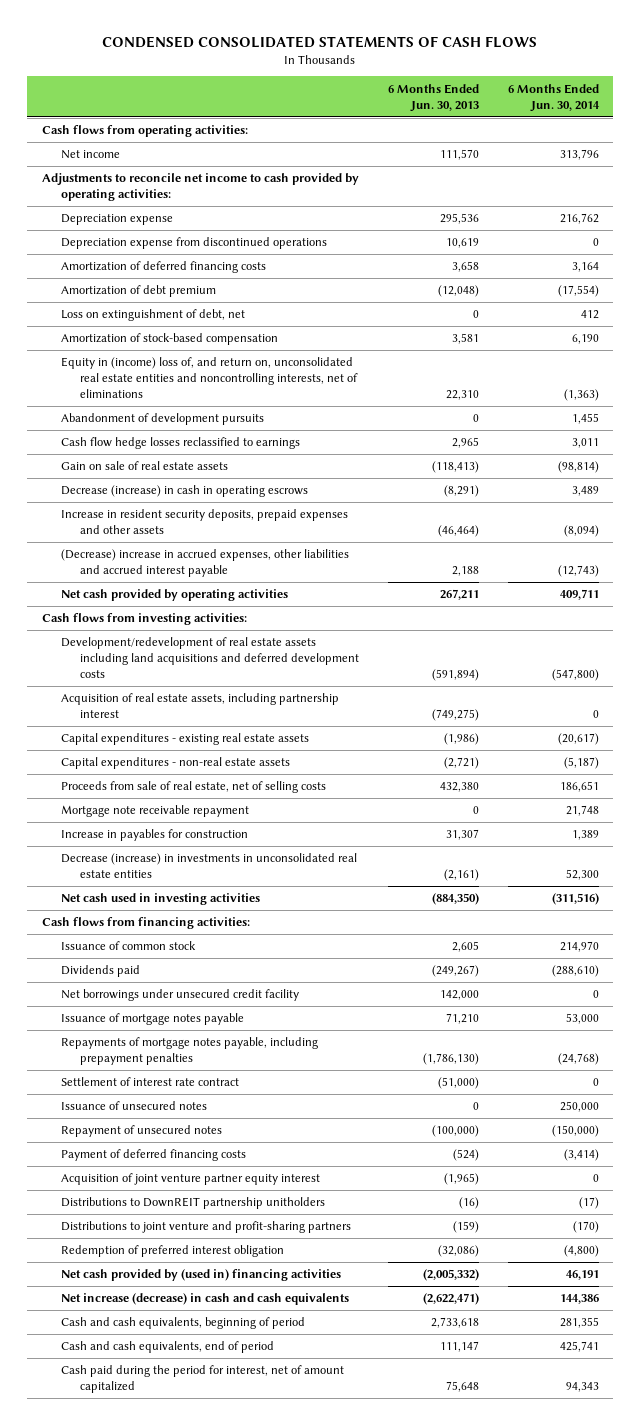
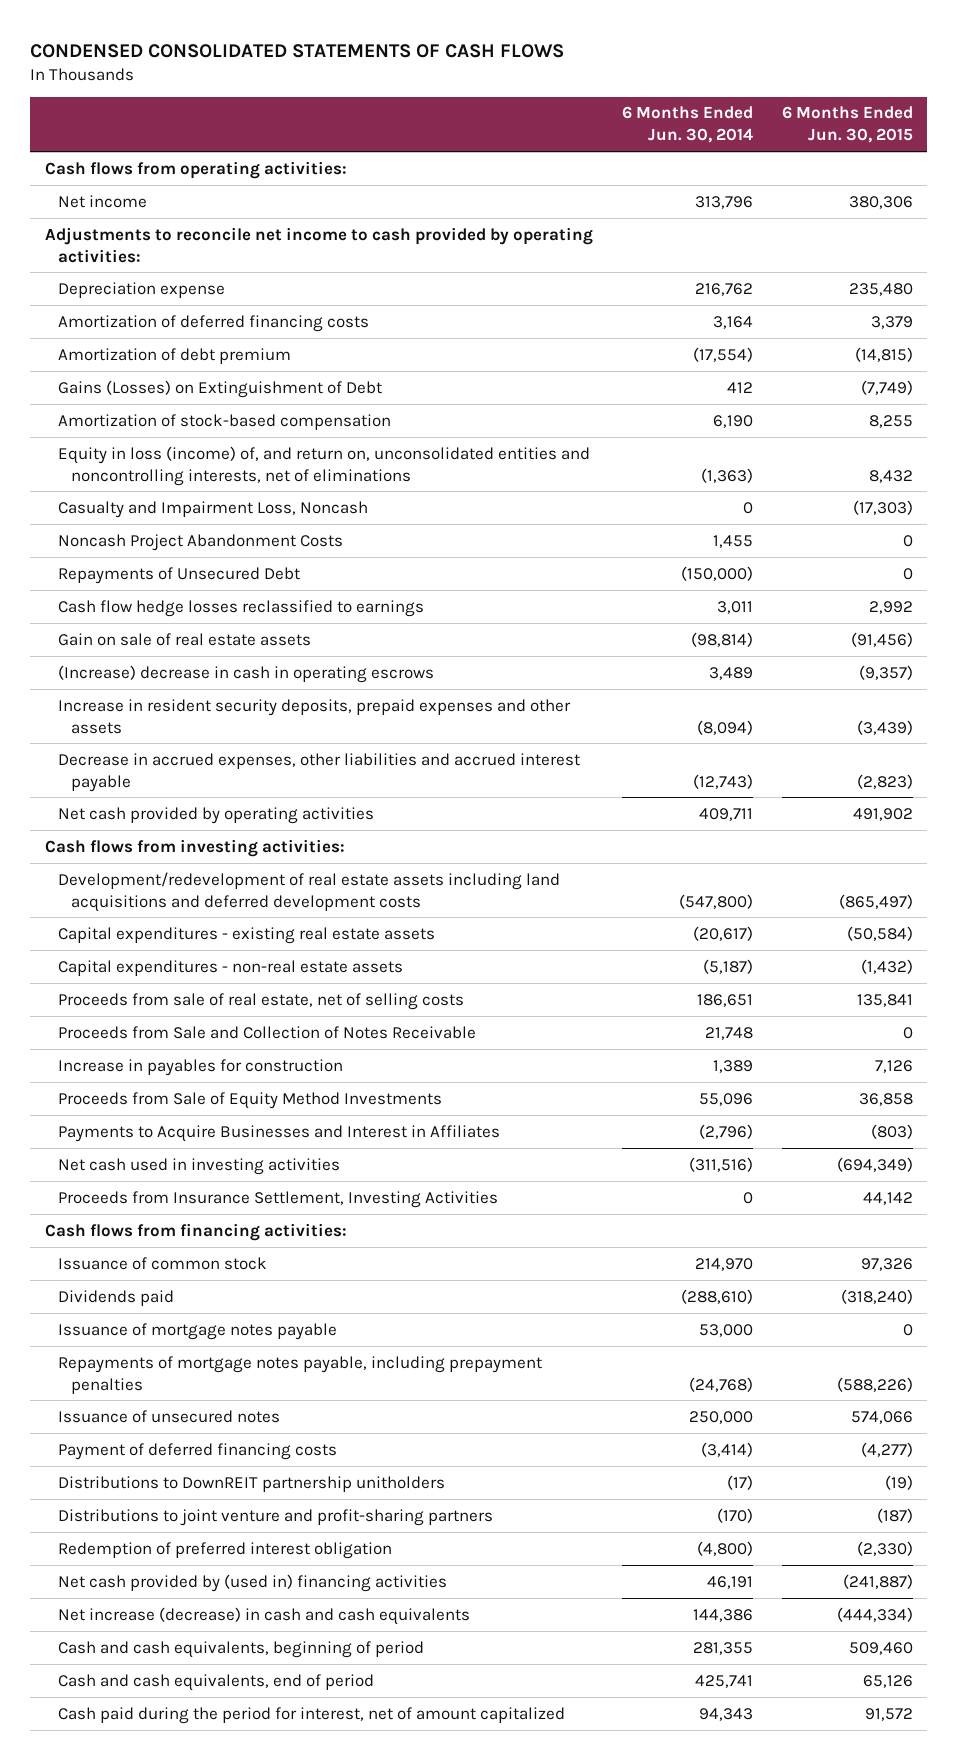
[388,83,480,112] 6 Months Ended Jun. 30, 2013 -> none
none -> [781,106,913,144] 6 Months Ended Jun. 30, 2015
[61,237,328,250] Depreciation expense from discontinued operations -> none
[61,309,246,322] Loss on extinguishment of debt, net -> [57,379,382,398] Gains (Losses) on Extinguishment of Debt
[61,357,359,399] Equity in (income) loss of, and return on, unconsolidated real estate entities and noncontrolling interests, net of eliminations -> [57,445,590,486] Equity in loss (income) of, and return on, unconsolidated entities and noncontrolling interests, net of eliminations
none -> [57,500,368,518] Casualty and Impairment Loss, Noncash
[61,413,265,426] Abandonment of development pursuits -> [57,533,343,551] Noncash Project Abandonment Costs
none -> [57,566,300,584] Repayments of Unsecured Debt
[61,485,309,498] Decrease (increase) in cash in operating escrows -> [57,664,434,683] (Increase) decrease in cash in operating escrows
[61,549,350,578] (Decrease) increase in accrued expenses, other liabilities and accrued interest payable -> [57,752,580,792] Decrease in accrued expenses, other liabilities and accrued interest payable
[61,693,340,719] Acquisition of real estate assets, including partnership interest -> none
[61,805,250,818] Mortgage note receivable repayment -> [57,1025,476,1039] Proceeds from Sale and Collection of Notes Receivable
[61,853,358,879] Decrease (increase) in investments in unconsolidated real estate entities -> none
none -> [57,1091,442,1109] Proceeds from Sale of Equity Method Investments
none -> [57,1124,500,1142] Payments to Acquire Businesses and Interest in Affiliates
none -> [57,1190,498,1208] Proceeds from Insurance Settlement, Investing Activities
[61,989,300,1002] Net borrowings under unsecured credit facility -> none
[61,1077,240,1087] Settlement of interest rate contract -> none
[61,1125,223,1138] Repayment of unsecured notes -> none
[61,1173,321,1186] Acquisition of joint venture partner equity interest -> none

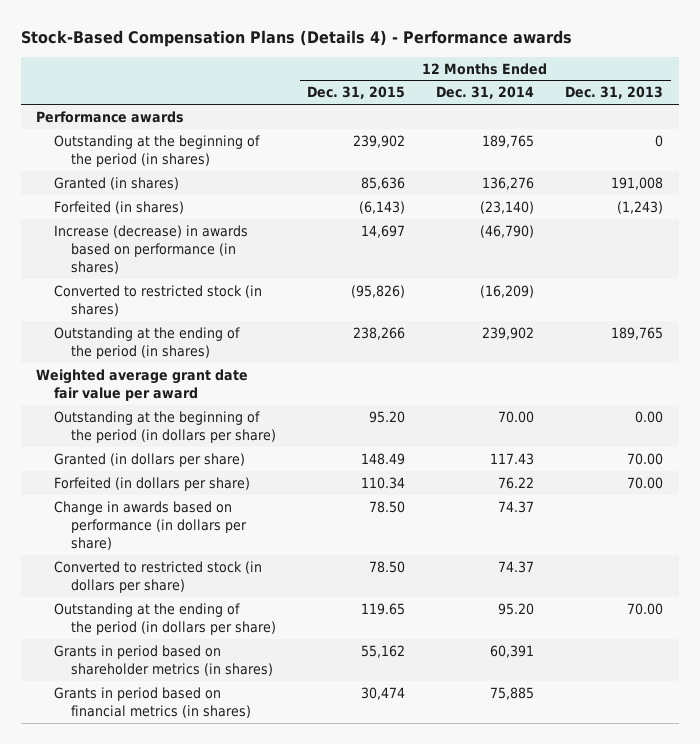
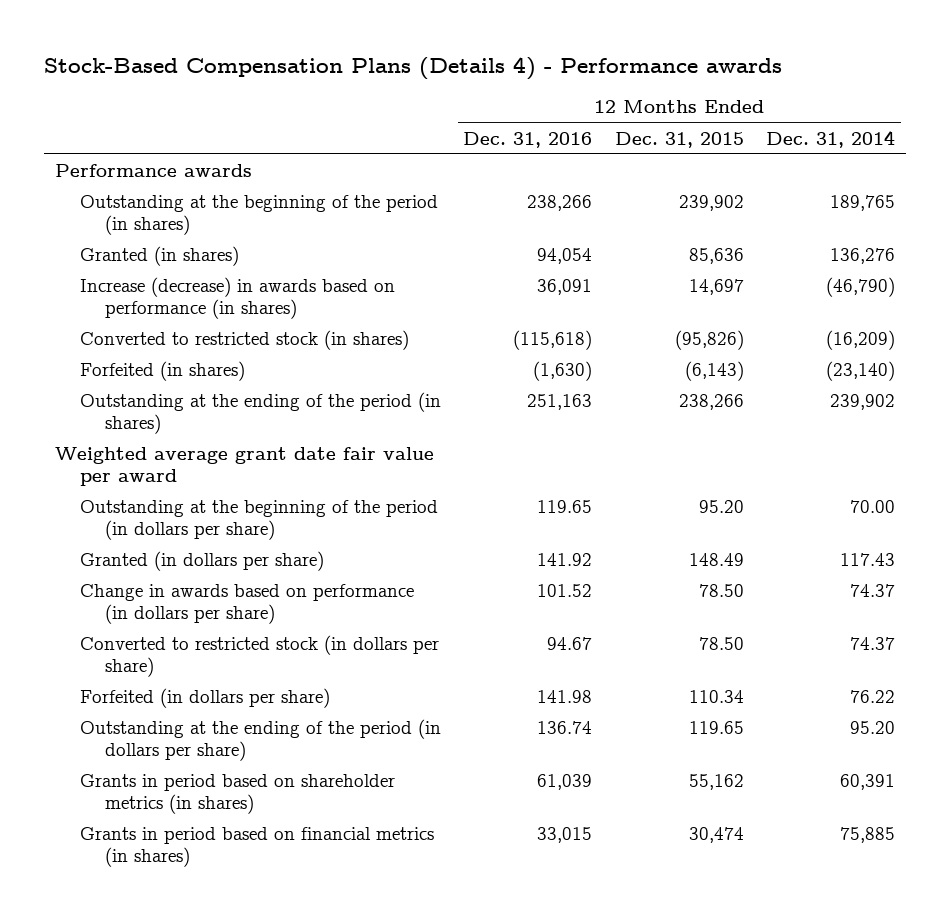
[565,86,664,100] Dec. 31, 2013 -> none
none -> [463,131,593,148] Dec. 31, 2016
[53,200,184,214] Forfeited (in shares) -> [80,361,246,382] Forfeited (in shares)
[53,476,250,491] Forfeited (in dollars per share) -> [80,688,331,709] Forfeited (in dollars per share)

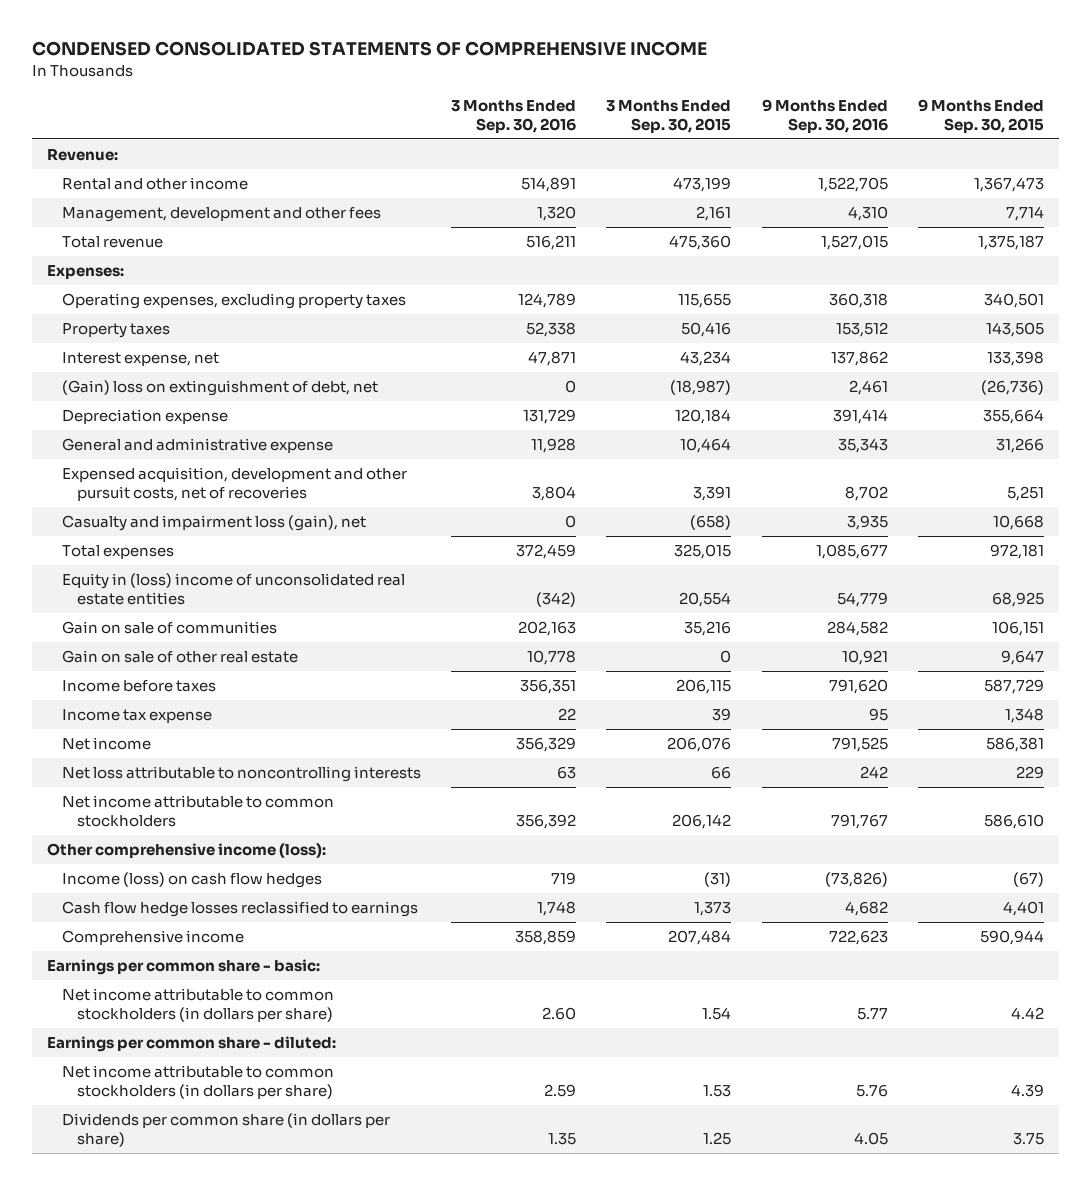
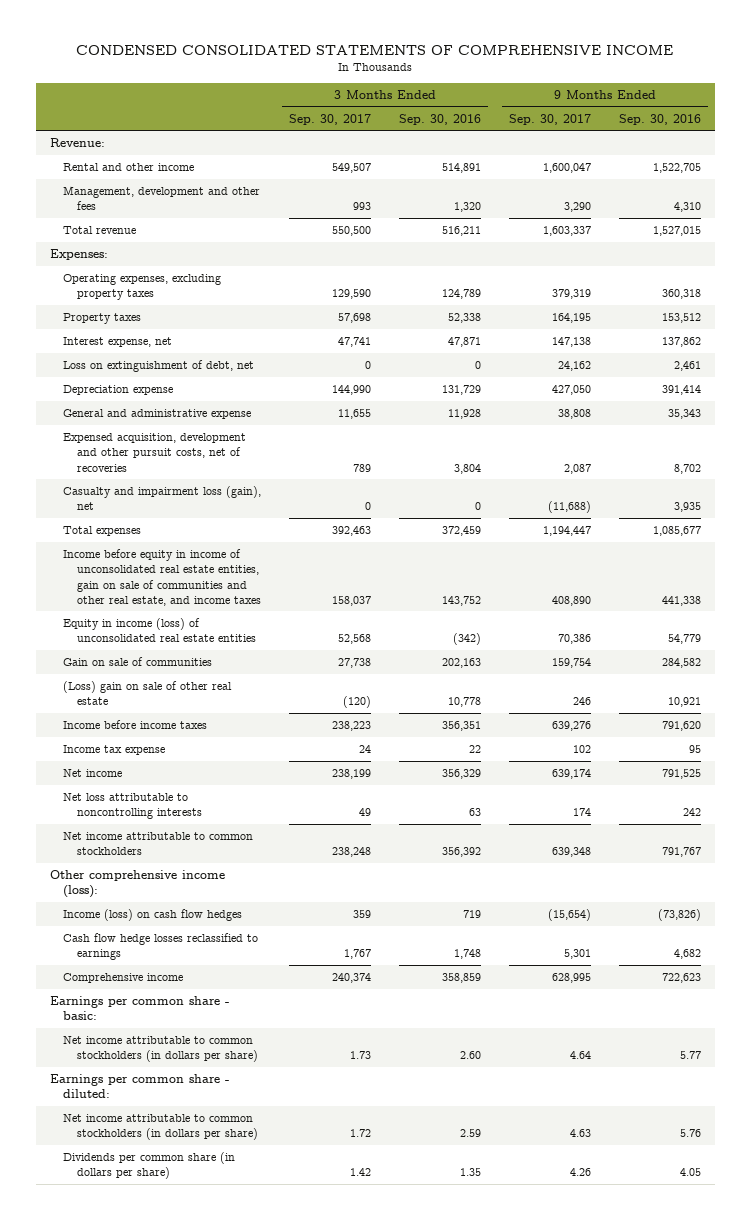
[606,99,732,133] 3 Months Ended Sep. 30, 2015 -> none
[917,98,1044,133] 9 Months Ended Sep. 30, 2015 -> none
none -> [289,113,372,125] Sep. 30, 2017
none -> [509,113,592,125] Sep. 30, 2017
[61,380,378,397] (Gain) loss on extinguishment of debt, net -> [63,359,255,372] Loss on extinguishment of debt, net
none -> [63,548,262,606] Income before equity in income of unconsolidated real estate entities, gain on sale of communities and other real estate, and income taxes
[61,573,405,606] Equity in (loss) income of unconsolidated real estate entities -> [63,617,257,643] Equity in income (loss) of unconsolidated real estate entities
[61,650,298,664] Gain on sale of other real estate -> [63,680,233,706] (Loss) gain on sale of other real estate
[61,680,216,693] Income before taxes -> [63,719,208,729] Income before income taxes

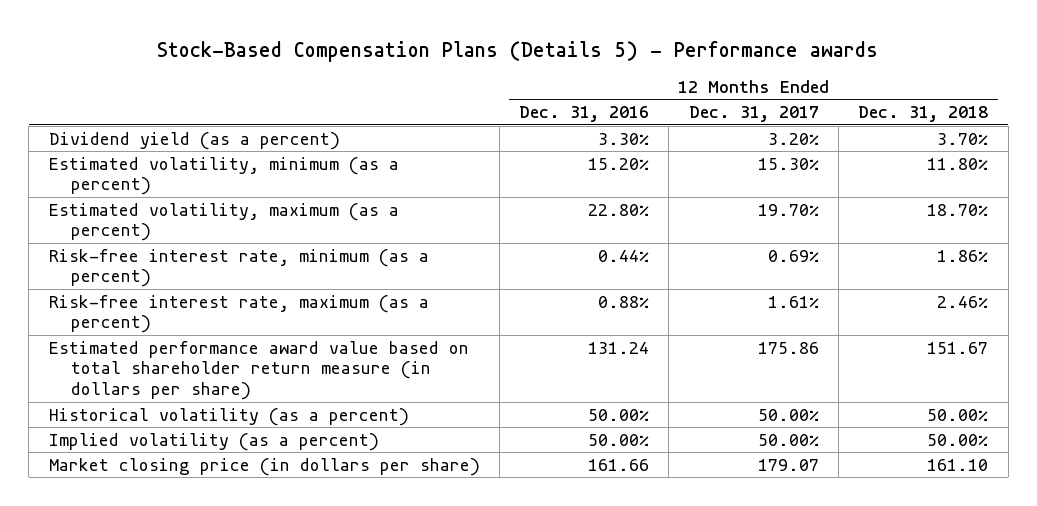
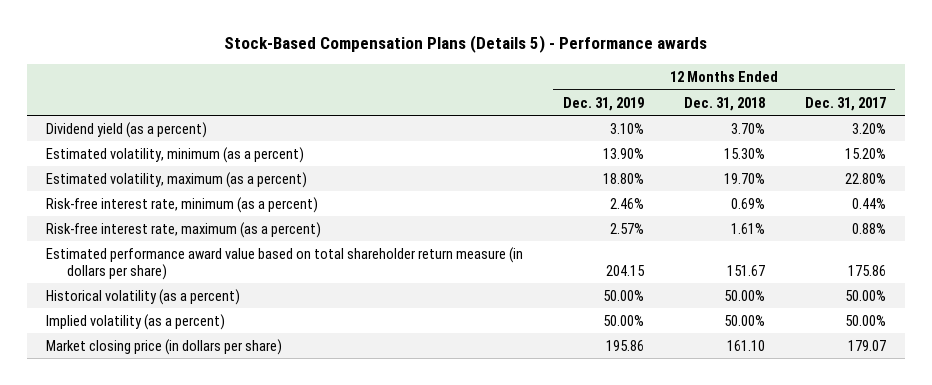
[519,106,650,123] Dec. 31, 2016 -> none
none -> [563,96,645,111] Dec. 31, 2019
[757,157,819,170] 15.30% -> [844,147,886,159] 15.20%
[927,157,989,170] 11.80% -> [723,147,765,159] 15.30%
[757,203,819,216] 19.70% -> [844,172,886,184] 22.80%
[927,203,989,216] 18.70% -> [723,172,765,184] 19.70%
[767,249,819,262] 0.69% -> [851,197,886,209] 0.44%
[937,249,989,262] 1.86% -> [730,197,765,209] 0.69%
[767,295,819,308] 1.61% -> [851,222,886,234] 0.88%
[937,295,989,308] 2.46% -> [730,222,765,234] 1.61%

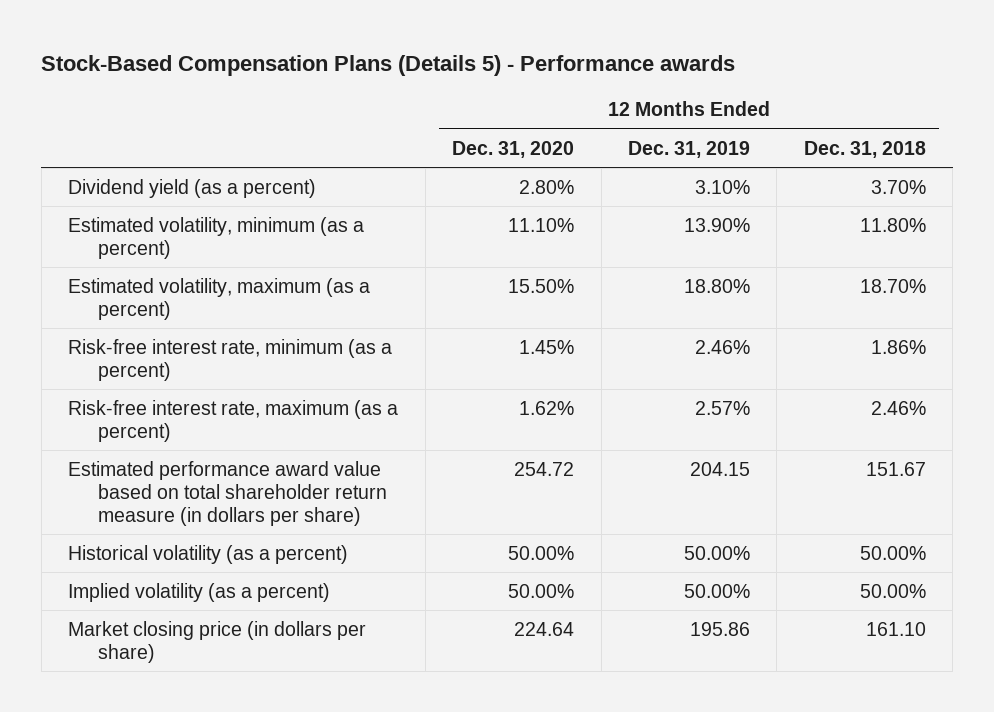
[804,96,886,111] Dec. 31, 2017 -> none
none -> [452,140,575,158] Dec. 31, 2020
[723,147,765,159] 15.30% -> [859,217,926,232] 11.80%
[723,172,765,184] 19.70% -> [859,278,926,293] 18.70%
[730,197,765,209] 0.69% -> [870,339,926,354] 1.86%
[730,222,765,234] 1.61% -> [870,400,926,415] 2.46%

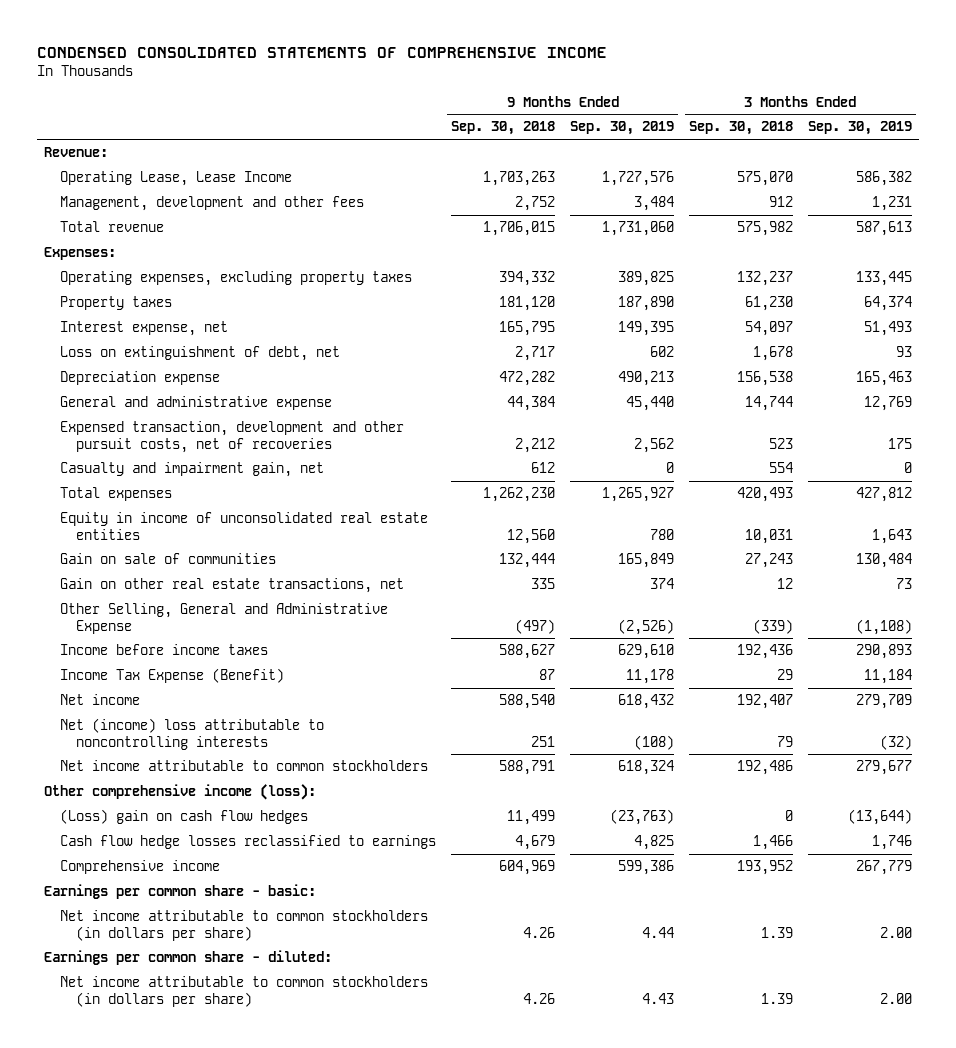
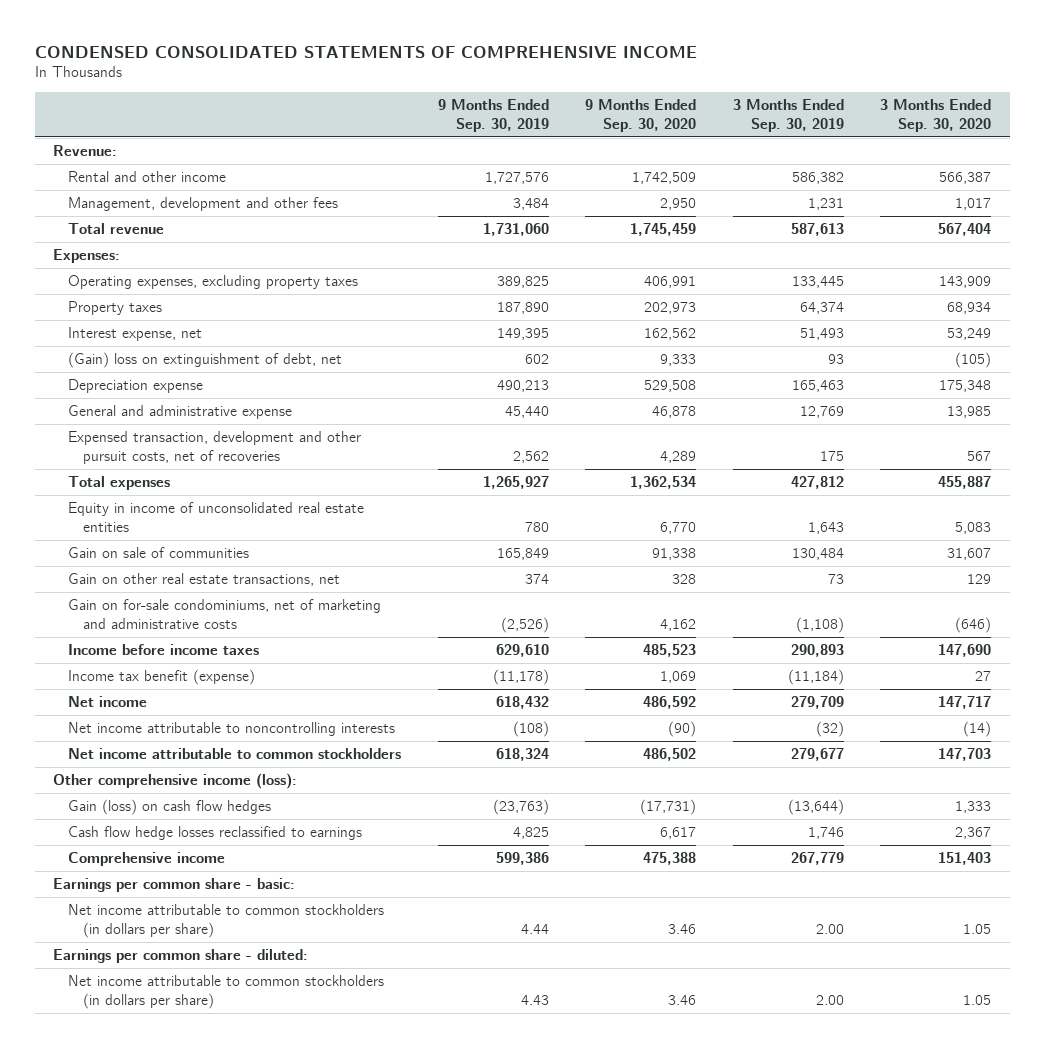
[451,121,556,136] Sep. 30, 2018 -> none
[688,121,793,136] Sep. 30, 2018 -> none
none -> [585,99,697,132] 9 Months Ended Sep. 30, 2020
none -> [880,99,992,132] 3 Months Ended Sep. 30, 2020
[60,171,293,187] Operating Lease, Lease Income -> [68,171,227,183] Rental and other income
[60,346,341,362] Loss on extinguishment of debt, net -> [68,352,343,369] (Gain) loss on extinguishment of debt, net
[60,462,325,478] Casualty and impairment gain, net -> none
[60,603,389,634] Other Selling, General and Administrative Expense -> [68,599,382,629] Gain on for-sale condominiums, net of marketing and administrative costs
[60,668,285,684] Income Tax Expense (Benefit) -> [68,669,256,686] Income tax benefit (expense)
[626,669,675,685] 11,178 -> [492,669,549,686] (11,178)
[863,669,912,685] 11,184 -> [787,669,844,686] (11,184)
[60,718,325,750] Net (income) loss attributable to noncontrolling interests -> [68,722,396,737] Net income attributable to noncontrolling interests
[60,809,309,825] (Loss) gain on cash flow hedges -> [68,799,272,816] Gain (loss) on cash flow hedges

